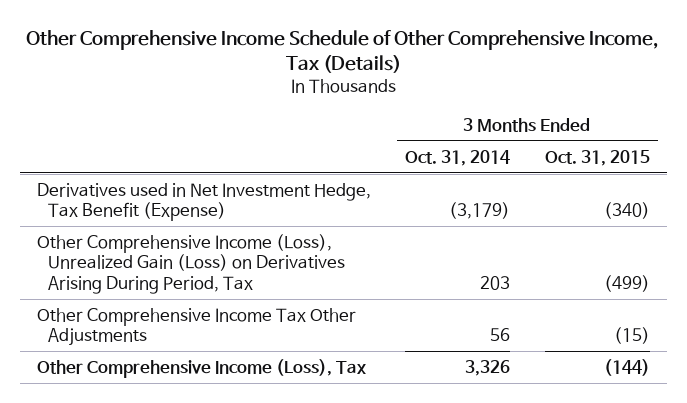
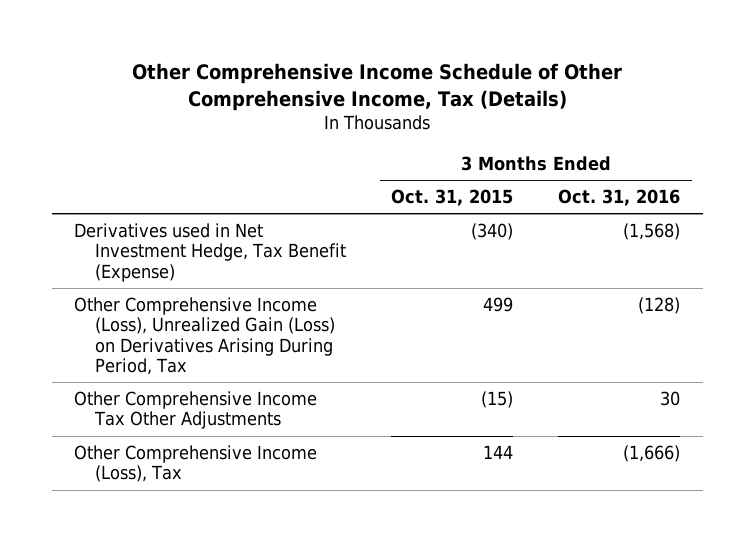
[405,149,511,166] Oct. 31, 2014 -> none
none -> [558,189,681,207] Oct. 31, 2016
[603,274,650,292] (499) -> [483,297,514,313] 499
[603,358,650,376] (144) -> [483,445,514,460] 144

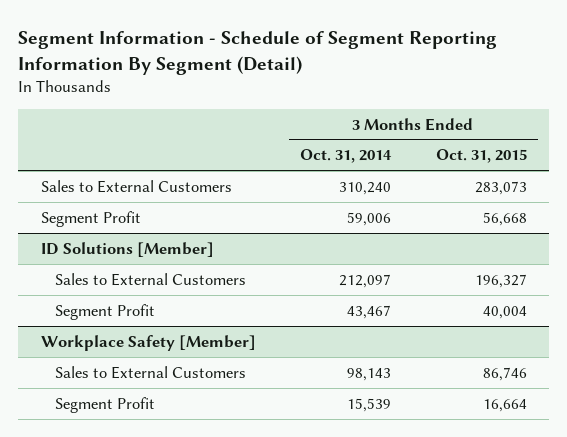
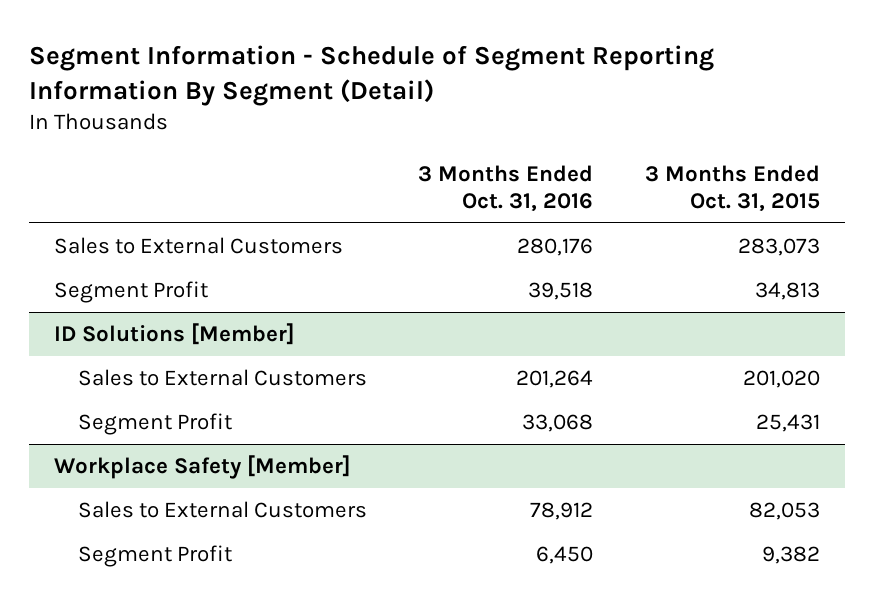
[300,149,393,164] Oct. 31, 2014 -> none
none -> [418,164,594,212] 3 Months Ended Oct. 31, 2016
[482,211,527,226] 56,668 -> [754,282,820,301] 34,813
[474,273,527,288] 196,327 -> [742,370,820,389] 201,020
[482,305,527,319] 40,004 -> [755,414,820,433] 25,431
[482,366,527,381] 86,746 -> [748,502,820,521] 82,053
[482,398,527,412] 16,664 -> [761,546,820,565] 9,382

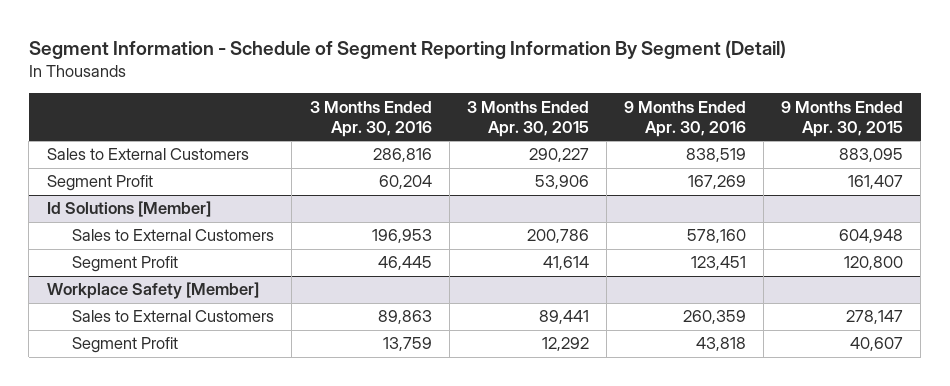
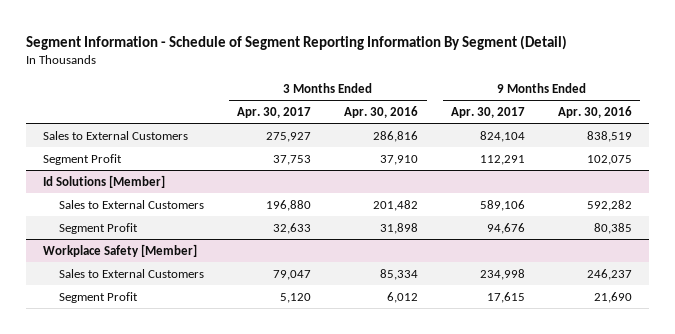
[466,100,589,137] 3 Months Ended Apr. 30, 2015 -> none
[781,100,904,137] 9 Months Ended Apr. 30, 2015 -> none
none -> [237,107,312,119] Apr. 30, 2017
none -> [451,107,526,119] Apr. 30, 2017
[378,175,432,190] 60,204 -> [380,154,419,165] 37,910
[688,175,747,190] 167,269 -> [587,154,633,165] 102,075
[371,229,432,244] 196,953 -> [373,199,419,211] 201,482
[687,229,747,244] 578,160 -> [587,199,633,211] 592,282
[377,256,432,271] 46,445 -> [380,222,419,234] 31,898
[691,256,747,271] 123,451 -> [594,222,633,234] 80,385
[377,310,432,325] 89,863 -> [380,268,419,280] 85,334
[683,310,747,325] 260,359 -> [587,268,633,280] 246,237
[382,337,432,352] 13,759 -> [387,291,419,303] 6,012
[696,337,747,352] 43,818 -> [594,291,633,303] 21,690

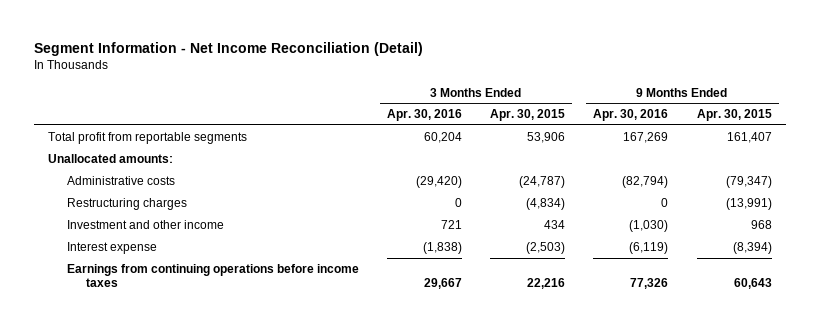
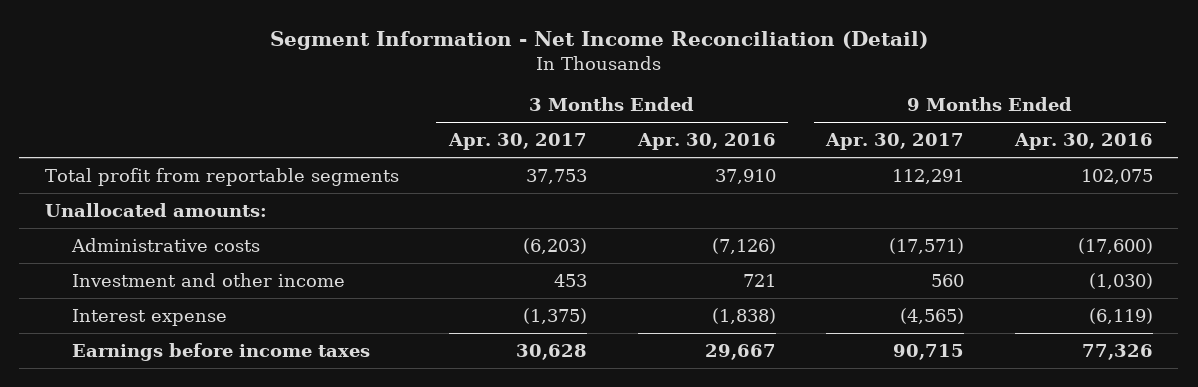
[490,109,566,122] Apr. 30, 2015 -> none
[696,109,772,122] Apr. 30, 2015 -> none
none -> [448,133,588,151] Apr. 30, 2017
none -> [825,133,965,151] Apr. 30, 2017
[424,132,463,144] 60,204 -> [714,168,776,184] 37,910
[623,132,669,144] 167,269 -> [1081,168,1154,184] 102,075
[67,198,188,211] Restructuring charges -> none
[416,176,463,189] (29,420) -> [711,237,776,254] (7,126)
[622,176,669,189] (82,794) -> [1078,237,1154,254] (17,600)
[67,264,360,288] Earnings from continuing operations before income taxes -> [71,342,370,361] Earnings before income taxes

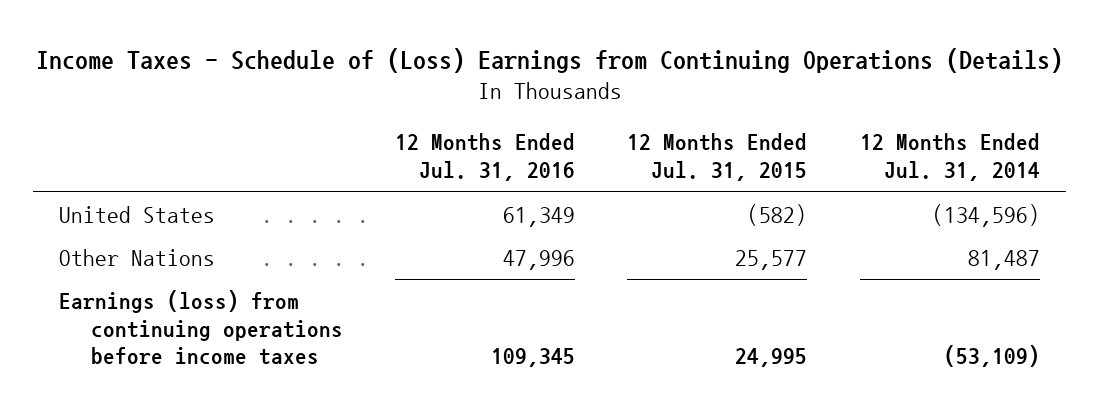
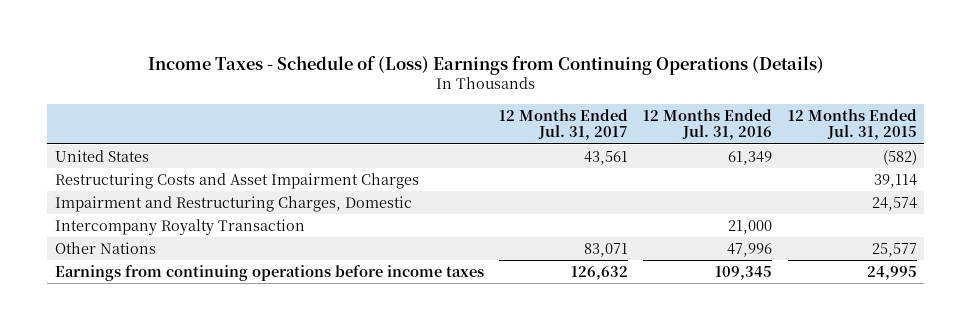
[859,133,1040,182] 12 Months Ended Jul. 31, 2014 -> none
none -> [499,108,629,141] 12 Months Ended Jul. 31, 2017
none -> [54,173,419,190] Restructuring Costs and Asset Impairment Charges
none -> [54,196,412,213] Impairment and Restructuring Charges, Domestic
none -> [54,219,305,236] Intercompany Royalty Transaction
[59,289,344,366] Earnings (loss) from continuing operations before income taxes -> [54,265,484,282] Earnings from continuing operations before income taxes

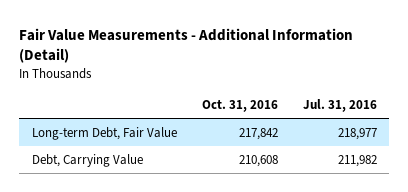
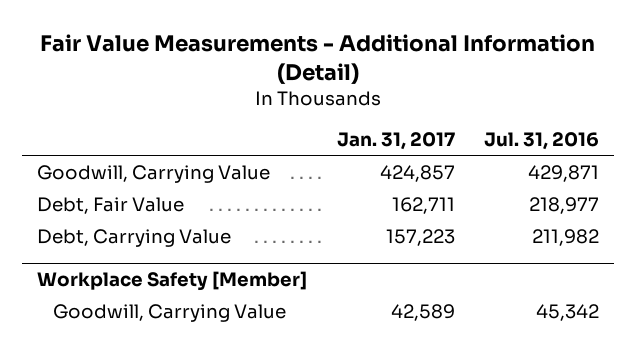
[201,99,278,112] Oct. 31, 2016 -> none
none -> [336,132,455,151] Jan. 31, 2017
none -> [37,164,271,183] Goodwill, Carrying Value
[31,126,177,140] Long-term Debt, Fair Value -> [37,196,185,214] Debt, Fair Value
none -> [37,271,308,292] Workplace Safety [Member]
none -> [52,303,286,322] Goodwill, Carrying Value

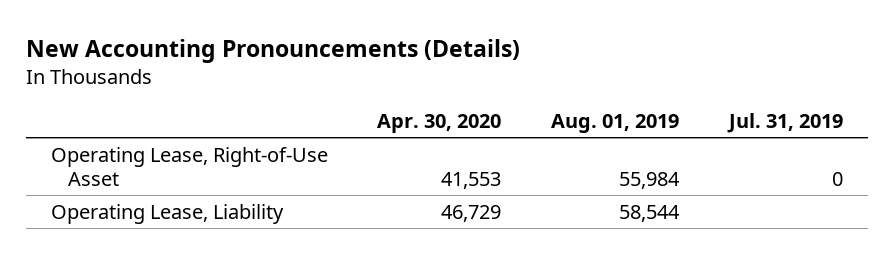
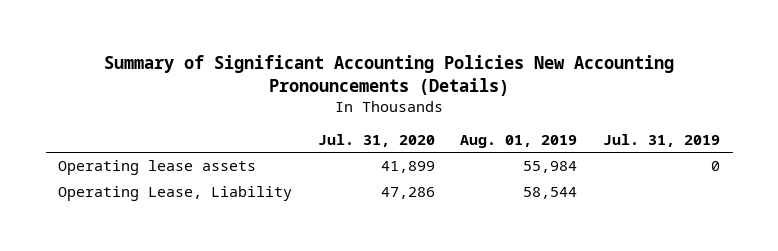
[25,38,520,63] New Accounting Pronouncements (Details) -> [104,54,675,96] Summary of Significant Accounting Policies New Accounting Pronouncements (Details)
[377,113,502,133] Apr. 30, 2020 -> none
none -> [317,133,435,147] Jul. 31, 2020
[50,146,328,186] Operating Lease, Right-of-Use Asset -> [58,160,257,176] Operating lease assets

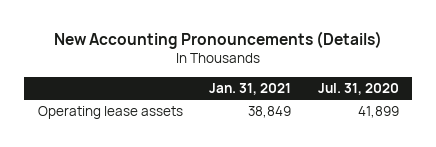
[104,54,675,96] Summary of Significant Accounting Policies New Accounting Pronouncements (Details) -> [54,31,383,50] New Accounting Pronouncements (Details)
[460,134,578,148] Aug. 01, 2019 -> none
[602,133,720,147] Jul. 31, 2019 -> none
none -> [209,83,292,96] Jan. 31, 2021
[58,186,293,202] Operating Lease, Liability -> none

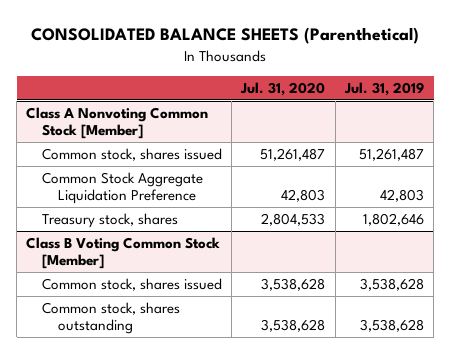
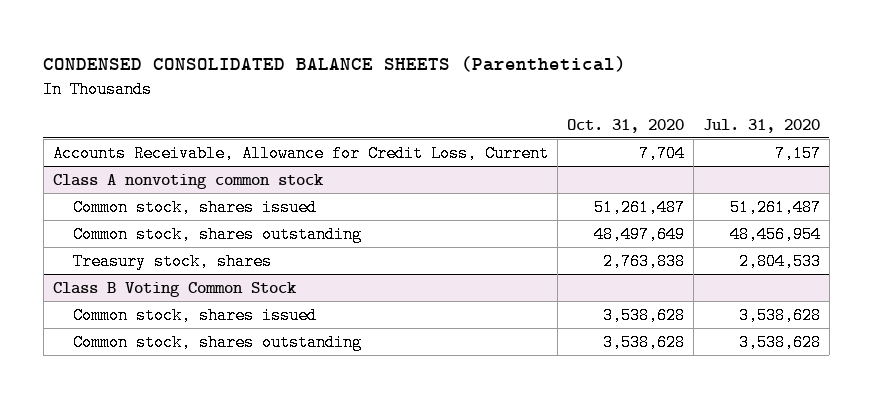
[31,27,420,45] CONSOLIDATED BALANCE SHEETS (Parenthetical) -> [43,56,627,73] CONDENSED CONSOLIDATED BALANCE SHEETS (Parenthetical)
[343,81,424,96] Jul. 31, 2019 -> none
none -> [566,118,684,133] Oct. 31, 2020
none -> [52,144,549,162] Accounts Receivable, Allowance for Credit Loss, Current
[26,107,209,140] Class A Nonvoting Common Stock [Member] -> [52,173,324,189] Class A nonvoting common stock
[42,172,204,205] Common Stock Aggregate Liquidation Preference -> none
none -> [72,225,362,243] Common stock, shares outstanding
[26,237,221,270] Class B Voting Common Stock [Member] -> [52,281,297,297] Class B Voting Common Stock

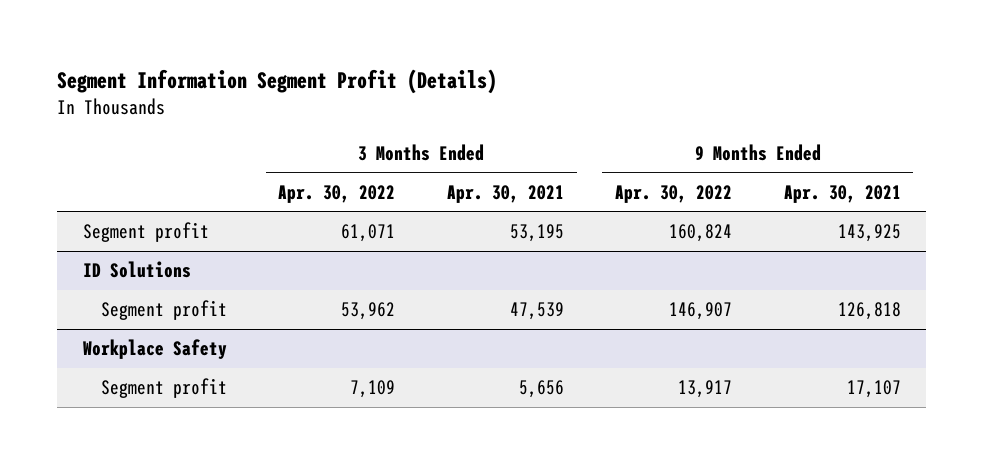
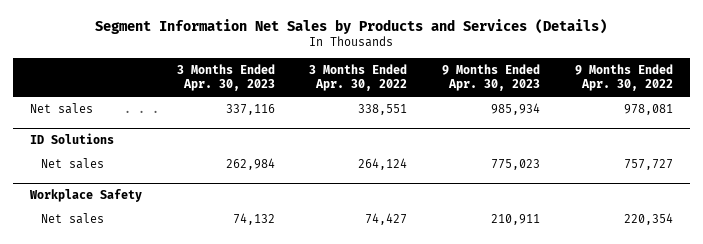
[57,68,498,94] Segment Information Segment Profit (Details) -> [95,18,608,34] Segment Information Net Sales by Products and Services (Details)
[446,184,564,203] Apr. 30, 2021 -> none
[783,184,901,203] Apr. 30, 2021 -> none
none -> [176,63,275,92] 3 Months Ended Apr. 30, 2023
none -> [441,63,540,92] 9 Months Ended Apr. 30, 2023
[83,222,210,243] Segment profit -> none
none -> [29,102,93,114] Net sales
[100,300,227,321] Segment profit -> none
none -> [40,157,104,169] Net sales
[100,378,227,399] Segment profit -> none
none -> [40,212,104,224] Net sales

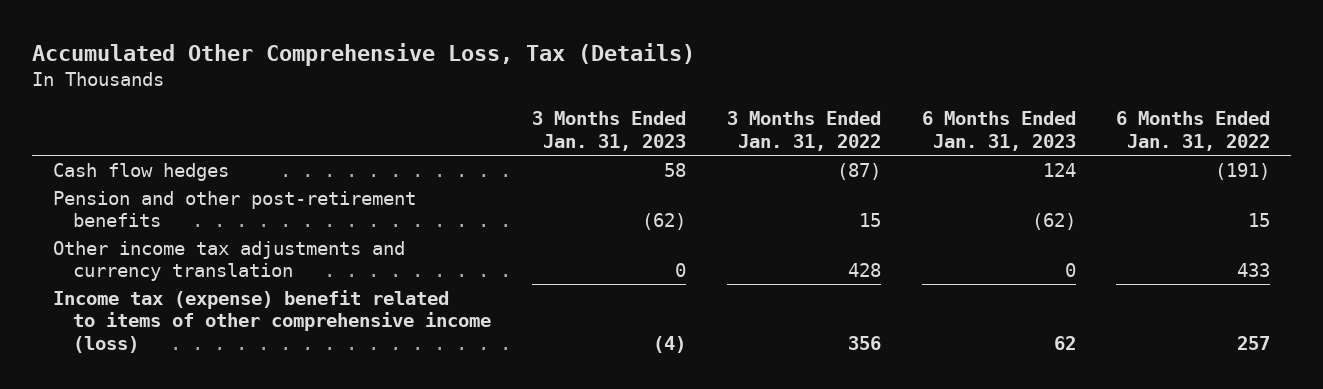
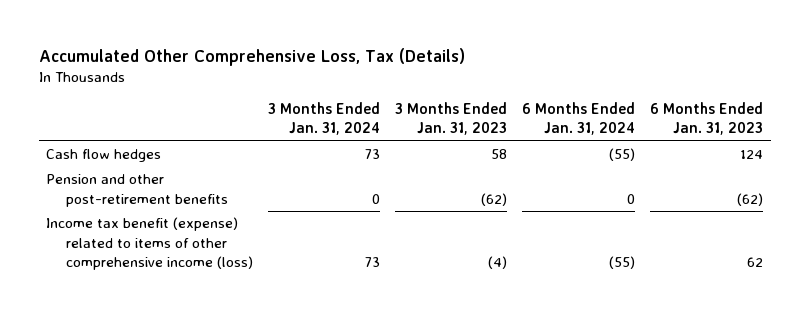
[726,111,881,151] 3 Months Ended Jan. 31, 2022 -> none
[1116,111,1271,151] 6 Months Ended Jan. 31, 2022 -> none
none -> [267,102,380,136] 3 Months Ended Jan. 31, 2024
none -> [521,102,635,136] 6 Months Ended Jan. 31, 2024
[52,240,405,282] Other income tax adjustments and currency translation -> none
[52,289,491,354] Income tax (expense) benefit related to items of other comprehensive income (loss) -> [46,217,253,270] Income tax benefit (expense) related to items of other comprehensive income (loss)

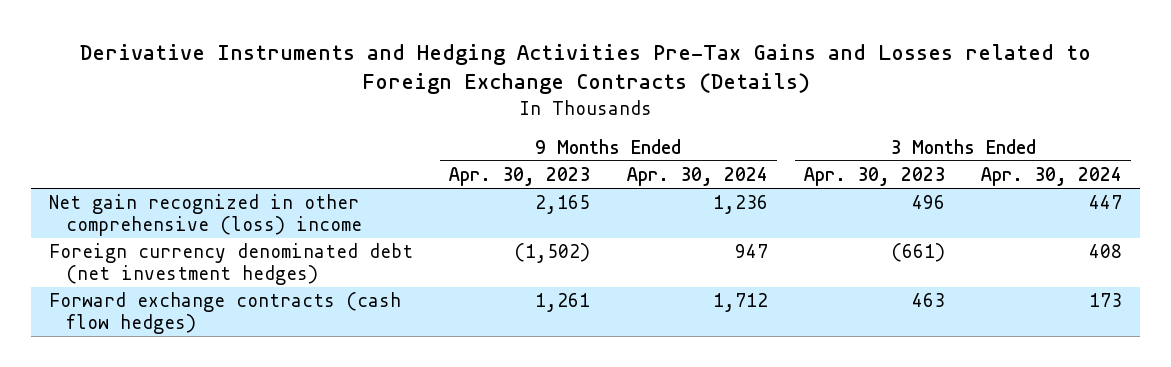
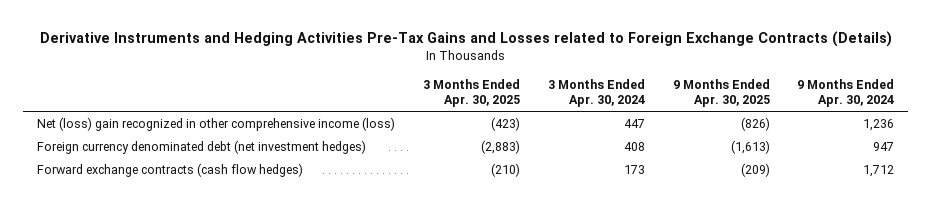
[449,167,591,187] Apr. 30, 2023 -> none
[803,167,945,187] Apr. 30, 2023 -> none
none -> [423,78,521,108] 3 Months Ended Apr. 30, 2025
none -> [672,78,770,108] 9 Months Ended Apr. 30, 2025
[48,194,362,237] Net gain recognized in other comprehensive (loss) income -> [37,117,396,132] Net (loss) gain recognized in other comprehensive income (loss)

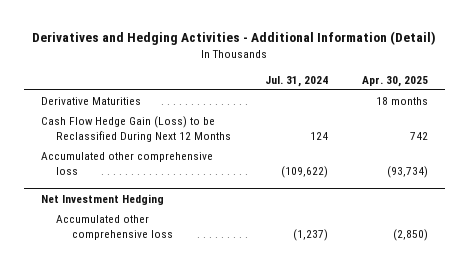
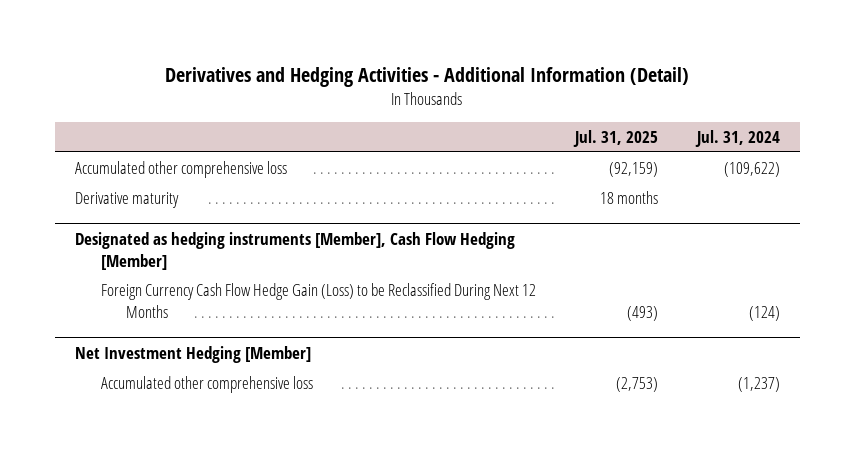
[361,75,428,87] Apr. 30, 2025 -> none
none -> [572,130,658,148] Jul. 31, 2025
[41,97,142,106] Derivative Maturities -> none
[41,116,232,142] Cash Flow Hedge Gain (Loss) to be Reclassified During Next 12 Months -> none
none -> [74,192,179,209] Derivative maturity
none -> [74,231,515,270] Designated as hedging instruments [Member], Cash Flow Hedging [Member]
none -> [100,283,536,318] Foreign Currency Cash Flow Hedge Gain (Loss) to be Reclassified During Next 12 Months
[41,193,165,205] Net Investment Hedging -> [74,345,311,363] Net Investment Hedging [Member]

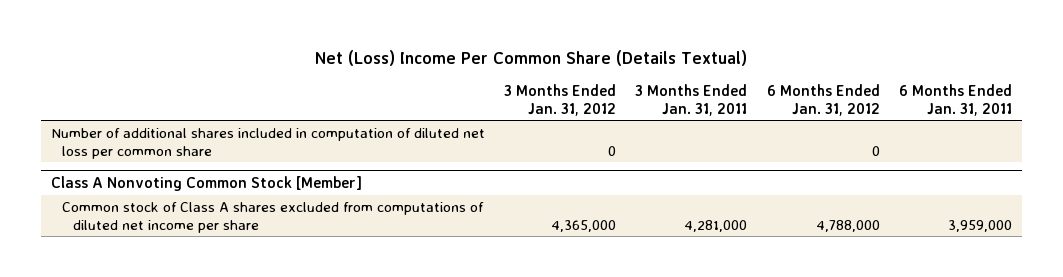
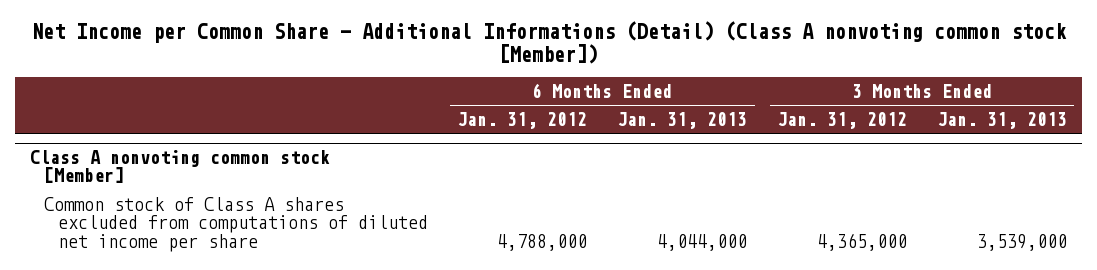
[315,50,748,67] Net (Loss) Income Per Common Share (Details Textual) -> [31,20,1067,64] Net Income per Common Share - Additional Informations (Detail) (Class A nonvoting common stock [Member])
[635,83,748,116] 3 Months Ended Jan. 31, 2011 -> none
[899,83,1013,116] 6 Months Ended Jan. 31, 2011 -> none
none -> [617,112,748,130] Jan. 31, 2013
none -> [936,112,1067,130] Jan. 31, 2013
[50,127,485,159] Number of additional shares included in computation of diluted net loss per common share -> none
[50,175,362,191] Class A Nonvoting Common Stock [Member] -> [30,150,331,184] Class A nonvoting common stock [Member]

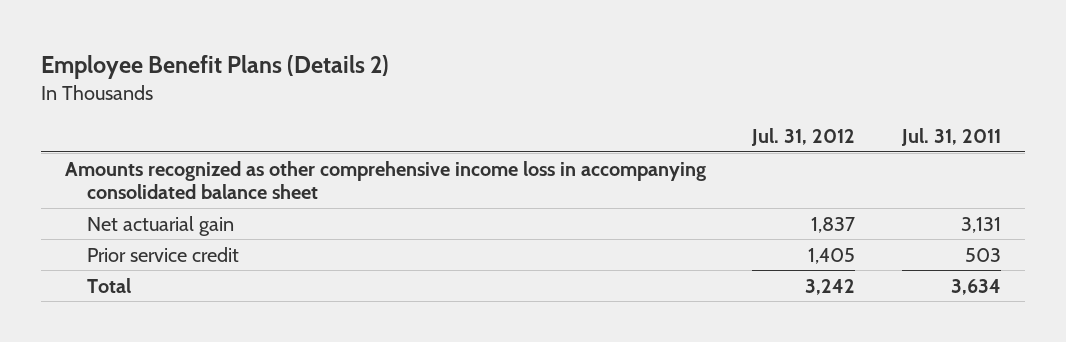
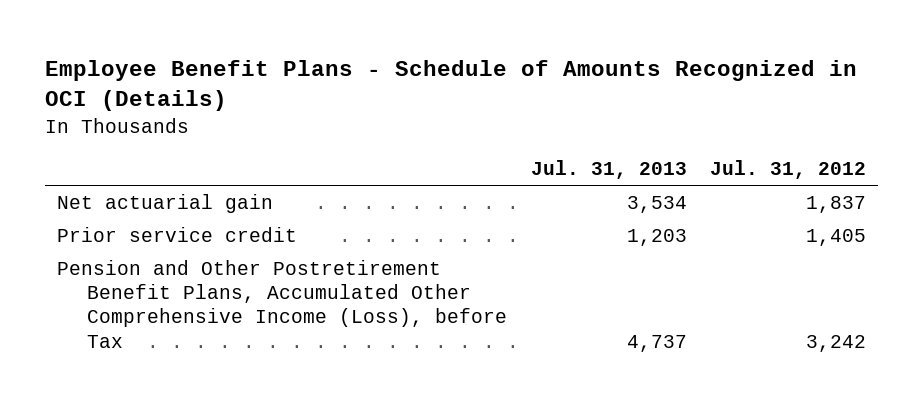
[41,54,390,79] Employee Benefit Plans (Details 2) -> [44,59,857,112] Employee Benefit Plans - Schedule of Amounts Recognized in OCI (Details)
[901,127,1002,146] Jul. 31, 2011 -> none
none -> [530,160,687,180] Jul. 31, 2013
[64,160,706,200] Amounts recognized as other comprehensive income loss in accompanying consolidated balance sheet -> none
[87,277,132,293] Total -> [56,259,507,348] Pension and Other Postretirement Benefit Plans, Accumulated Other Comprehensive Income (Loss), before Tax

